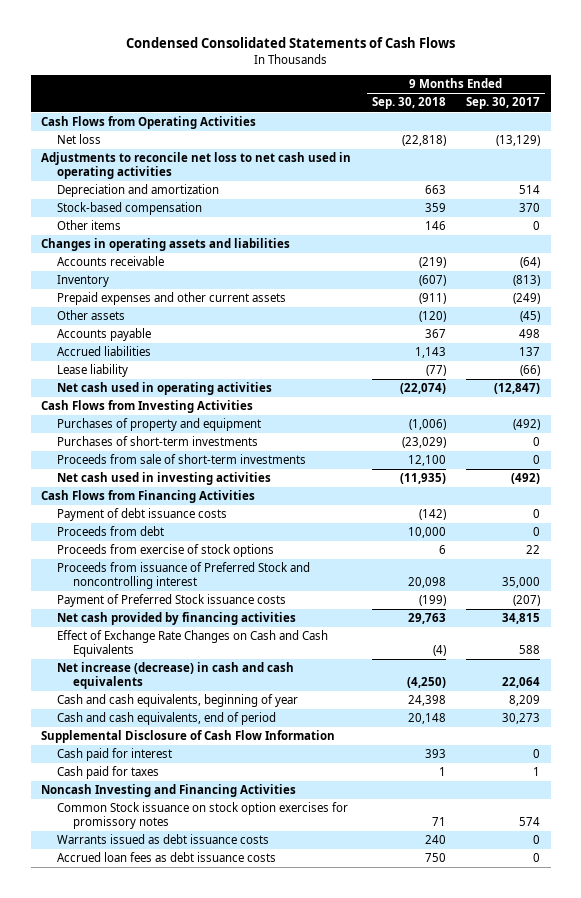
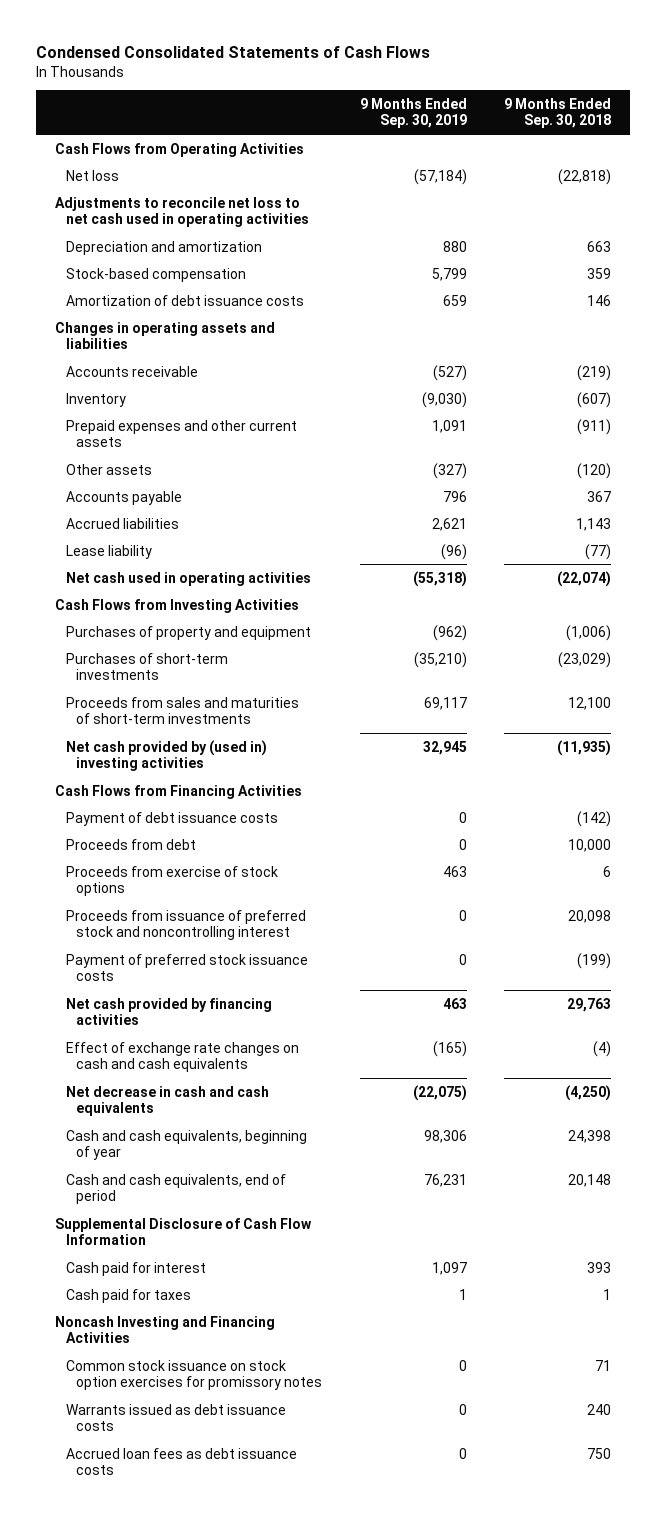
[466,97,541,110] Sep. 30, 2017 -> none
none -> [359,98,467,129] 9 Months Ended Sep. 30, 2019
[57,220,122,231] Other items -> [65,294,304,306] Amortization of debt issuance costs
[57,454,307,465] Proceeds from sale of short-term investments -> [65,696,299,724] Proceeds from sales and maturities of short-term investments
[57,472,272,486] Net cash used in investing activities -> [65,739,267,771] Net cash provided by (used in) investing activities
[57,562,311,589] Proceeds from issuance of Preferred Stock and noncontrolling interest -> [65,909,306,940] Proceeds from issuance of preferred stock and noncontrolling interest
[57,594,287,608] Payment of Preferred Stock issuance costs -> [65,953,308,981] Payment of preferred stock issuance costs
[57,630,329,657] Effect of Exchange Rate Changes on Cash and Cash Equivalents -> [65,1041,299,1072] Effect of exchange rate changes on cash and cash equivalents
[57,662,295,689] Net increase (decrease) in cash and cash equivalents -> [65,1085,269,1116] Net decrease in cash and cash equivalents
[57,802,349,829] Common Stock issuance on stock option exercises for promissory notes -> [65,1359,323,1390] Common stock issuance on stock option exercises for promissory notes

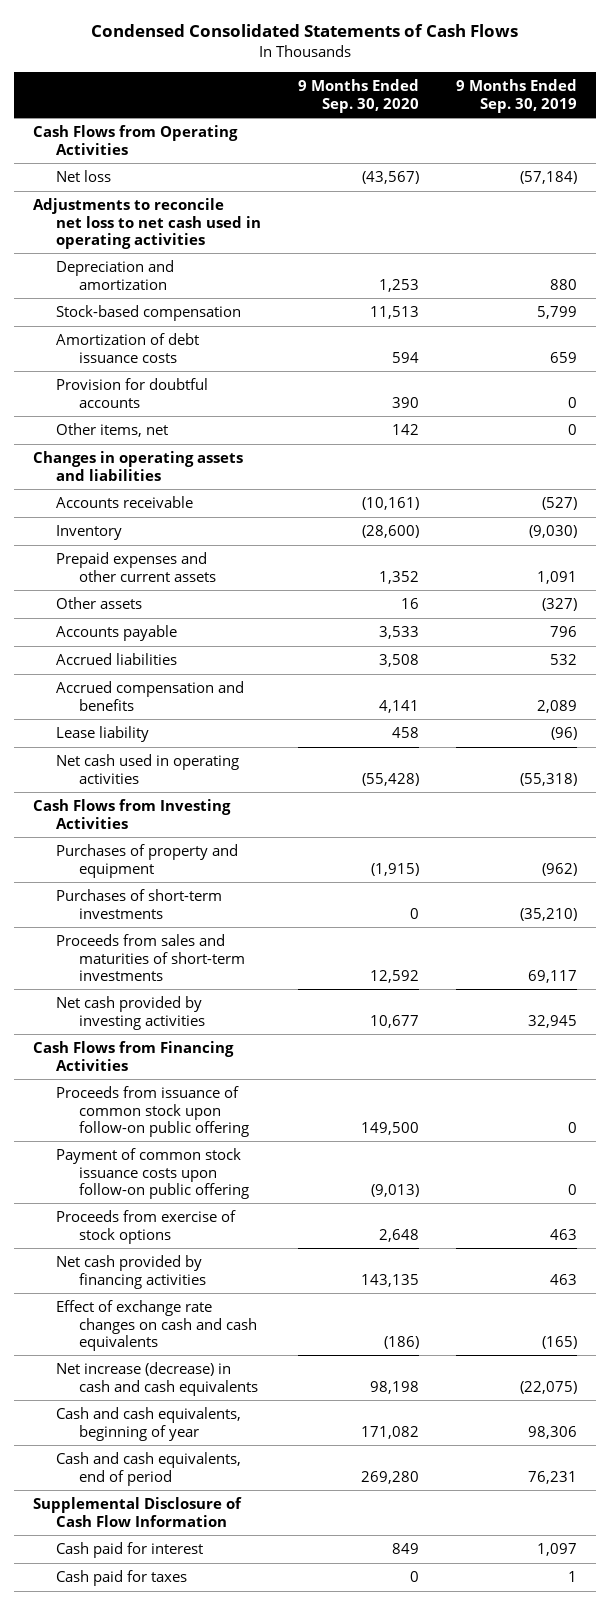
[504,98,612,129] 9 Months Ended Sep. 30, 2018 -> none
none -> [298,79,420,113] 9 Months Ended Sep. 30, 2020
none -> [55,378,208,408] Provision for doubtful accounts
none -> [55,423,168,438] Other items, net
[431,517,467,531] 2,621 -> [550,654,578,666] 532
none -> [55,681,244,711] Accrued compensation and benefits
[65,739,267,771] Net cash provided by (used in) investing activities -> [55,996,205,1030] Net cash provided by investing activities
[65,811,278,826] Payment of debt issuance costs -> none
[65,838,196,850] Proceeds from debt -> none
none -> [55,1086,249,1137] Proceeds from issuance of common stock upon follow-on public offering
none -> [55,1148,249,1199] Payment of common stock issuance costs upon follow-on public offering
[65,909,306,940] Proceeds from issuance of preferred stock and noncontrolling interest -> none
[65,953,308,981] Payment of preferred stock issuance costs -> none
[65,1085,269,1116] Net decrease in cash and cash equivalents -> [55,1362,258,1396] Net increase (decrease) in cash and cash equivalents
[54,1315,275,1343] Noncash Investing and Financing Activities -> none
[65,1359,323,1390] Common stock issuance on stock option exercises for promissory notes -> none
[65,1403,286,1431] Warrants issued as debt issuance costs -> none
[65,1447,297,1475] Accrued loan fees as debt issuance costs -> none

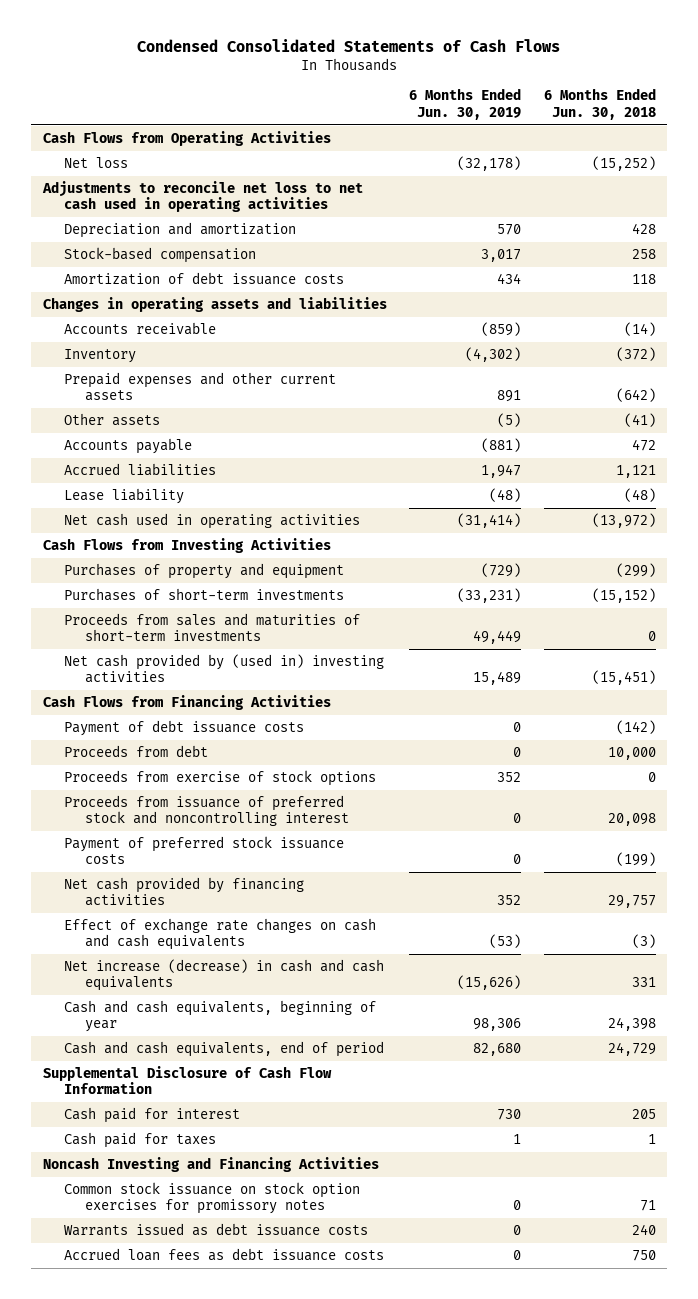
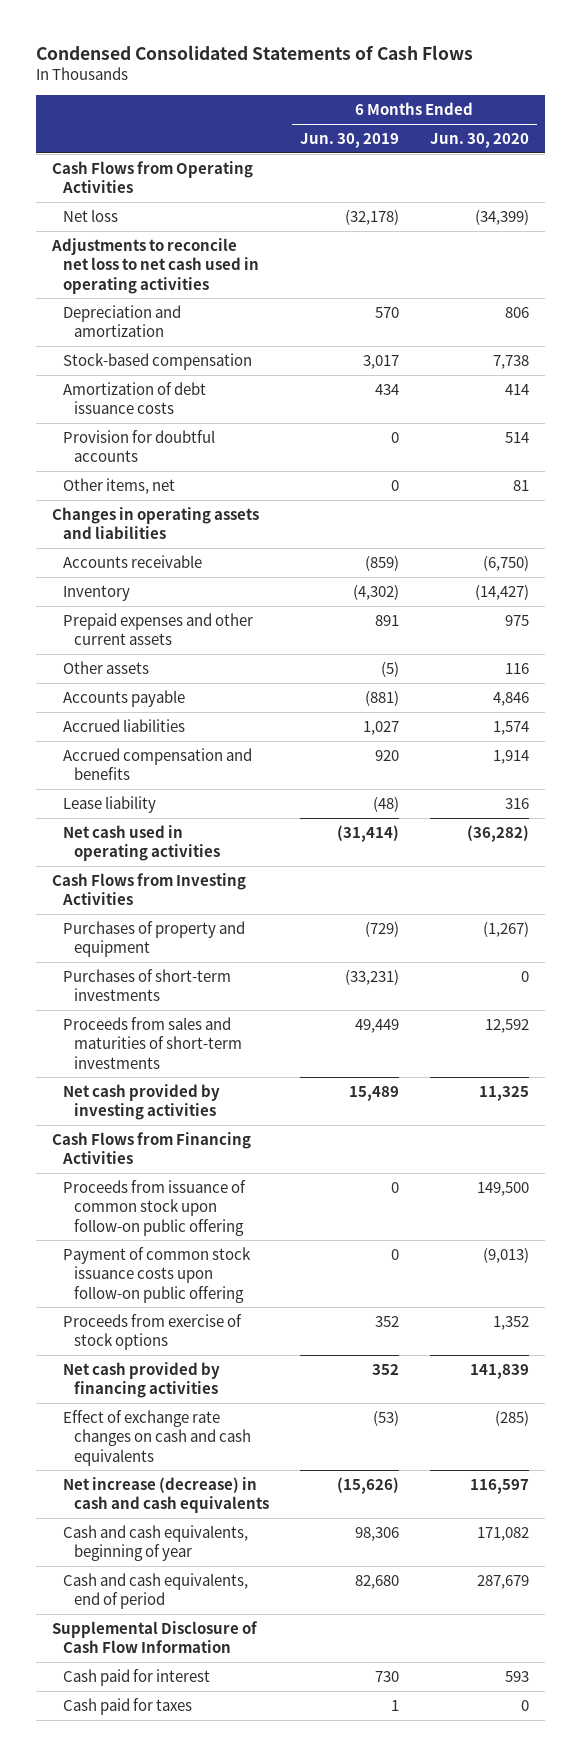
[543,88,656,120] 6 Months Ended Jun. 30, 2018 -> none
none -> [430,132,530,148] Jun. 30, 2020
none -> [62,429,215,463] Provision for doubtful accounts
none -> [62,477,175,494] Other items, net
[481,464,522,479] 1,947 -> [362,720,399,735] 1,027
none -> [62,747,252,781] Accrued compensation and benefits
[63,654,384,684] Net cash provided by (used in) investing activities -> [62,1083,220,1121] Net cash provided by investing activities
[63,720,304,737] Payment of debt issuance costs -> none
[63,745,208,758] Proceeds from debt -> none
none -> [62,1179,246,1236] Proceeds from issuance of common stock upon follow-on public offering
none -> [62,1246,251,1303] Payment of common stock issuance costs upon follow-on public offering
[63,795,349,827] Proceeds from issuance of preferred stock and noncontrolling interest -> none
[63,836,344,865] Payment of preferred stock issuance costs -> none
[42,1157,379,1173] Noncash Investing and Financing Activities -> none
[63,1182,360,1215] Common stock issuance on stock option exercises for promissory notes -> none
[63,1223,368,1237] Warrants issued as debt issuance costs -> none
[63,1248,384,1262] Accrued loan fees as debt issuance costs -> none

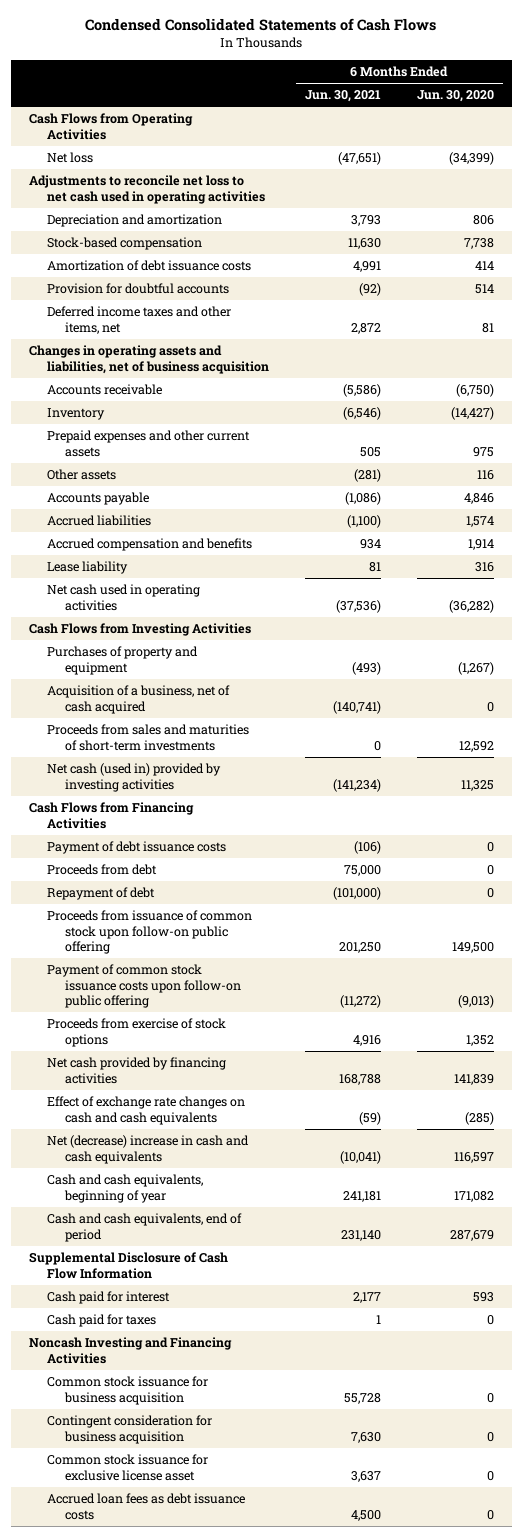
[299,132,399,148] Jun. 30, 2019 -> none
none -> [304,90,381,103] Jun. 30, 2021
[62,477,175,494] Other items, net -> none
none -> [46,306,231,334] Deferred income taxes and other items, net
[51,506,259,540] Changes in operating assets and liabilities -> [28,345,269,374] Changes in operating assets and liabilities, net of business acquisition
[62,968,231,1002] Purchases of short-term investments -> none
none -> [46,685,230,714] Acquisition of a business, net of cash acquired
[62,1083,220,1121] Net cash provided by investing activities -> [46,763,221,792] Net cash (used in) provided by investing activities
none -> [46,841,226,855] Payment of debt issuance costs
none -> [46,864,157,876] Proceeds from debt
none -> [46,887,155,901] Repayment of debt
[62,1476,269,1514] Net increase (decrease) in cash and cash equivalents -> [46,1135,249,1164] Net (decrease) increase in cash and cash equivalents
none -> [28,1337,232,1364] Noncash Investing and Financing Activities
none -> [46,1376,208,1405] Common stock issuance for business acquisition
none -> [46,1415,212,1444] Contingent consideration for business acquisition
none -> [46,1454,208,1481] Common stock issuance for exclusive license asset
none -> [46,1493,245,1520] Accrued loan fees as debt issuance costs

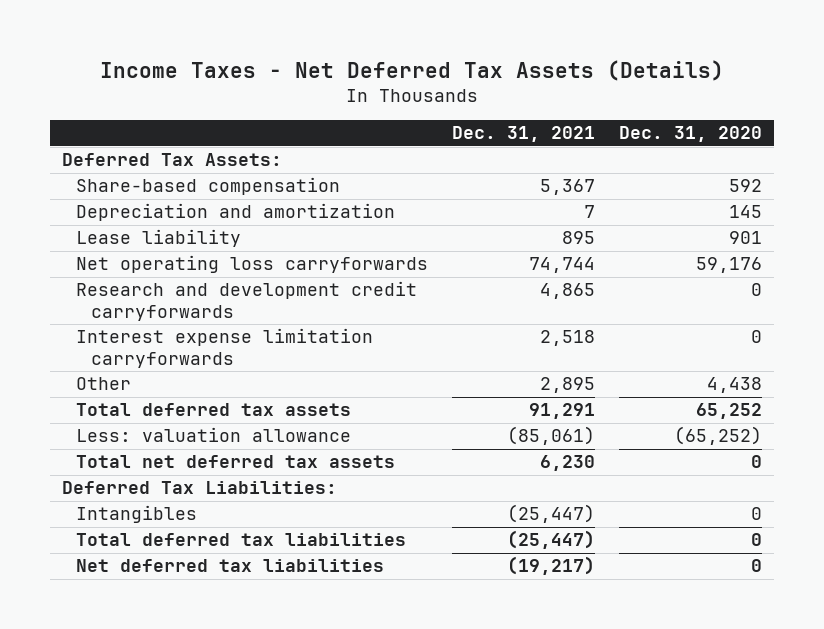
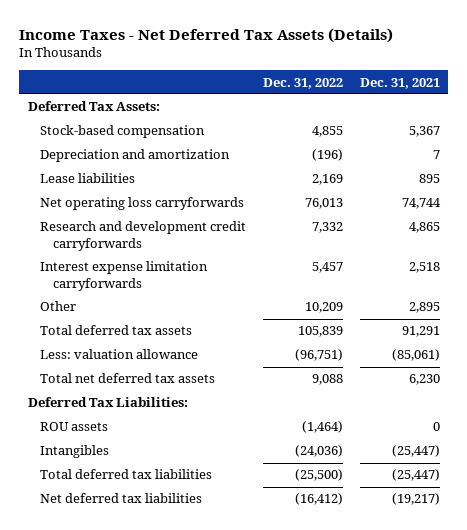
[619,126,763,143] Dec. 31, 2020 -> none
none -> [263,77,344,89] Dec. 31, 2022
[76,177,341,196] Share-based compensation -> [40,125,206,139] Stock-based compensation
[76,229,242,248] Lease liability -> [40,173,136,184] Lease liabilities
none -> [40,422,109,432] ROU assets

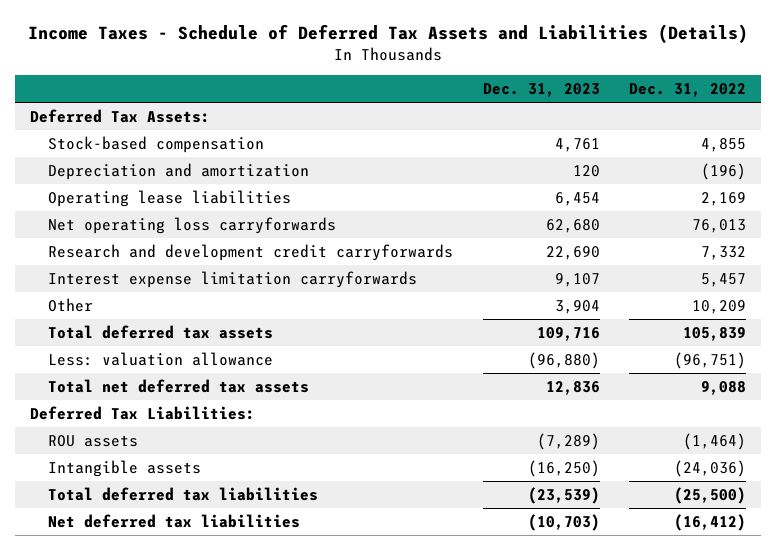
[19,27,394,43] Income Taxes - Net Deferred Tax Assets (Details) -> [28,23,749,43] Income Taxes - Schedule of Deferred Tax Assets and Liabilities (Details)
[359,77,440,89] Dec. 31, 2021 -> none
none -> [482,82,600,97] Dec. 31, 2023
[40,173,136,184] Lease liabilities -> [47,189,291,207] Operating lease liabilities
[40,445,110,459] Intangibles -> [47,459,201,477] Intangible assets

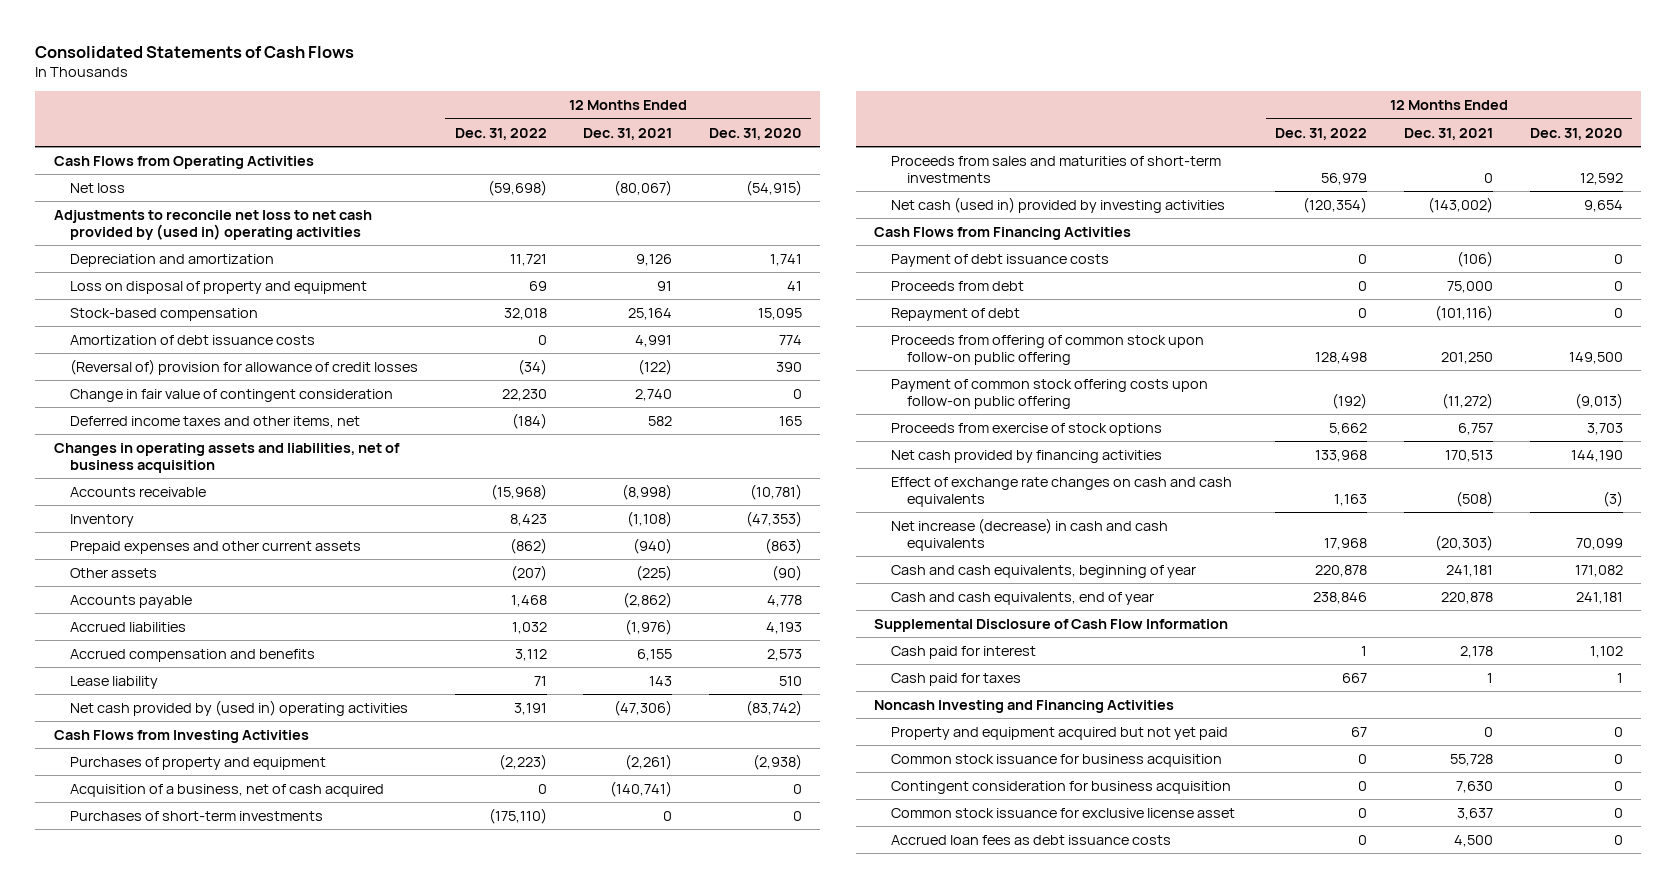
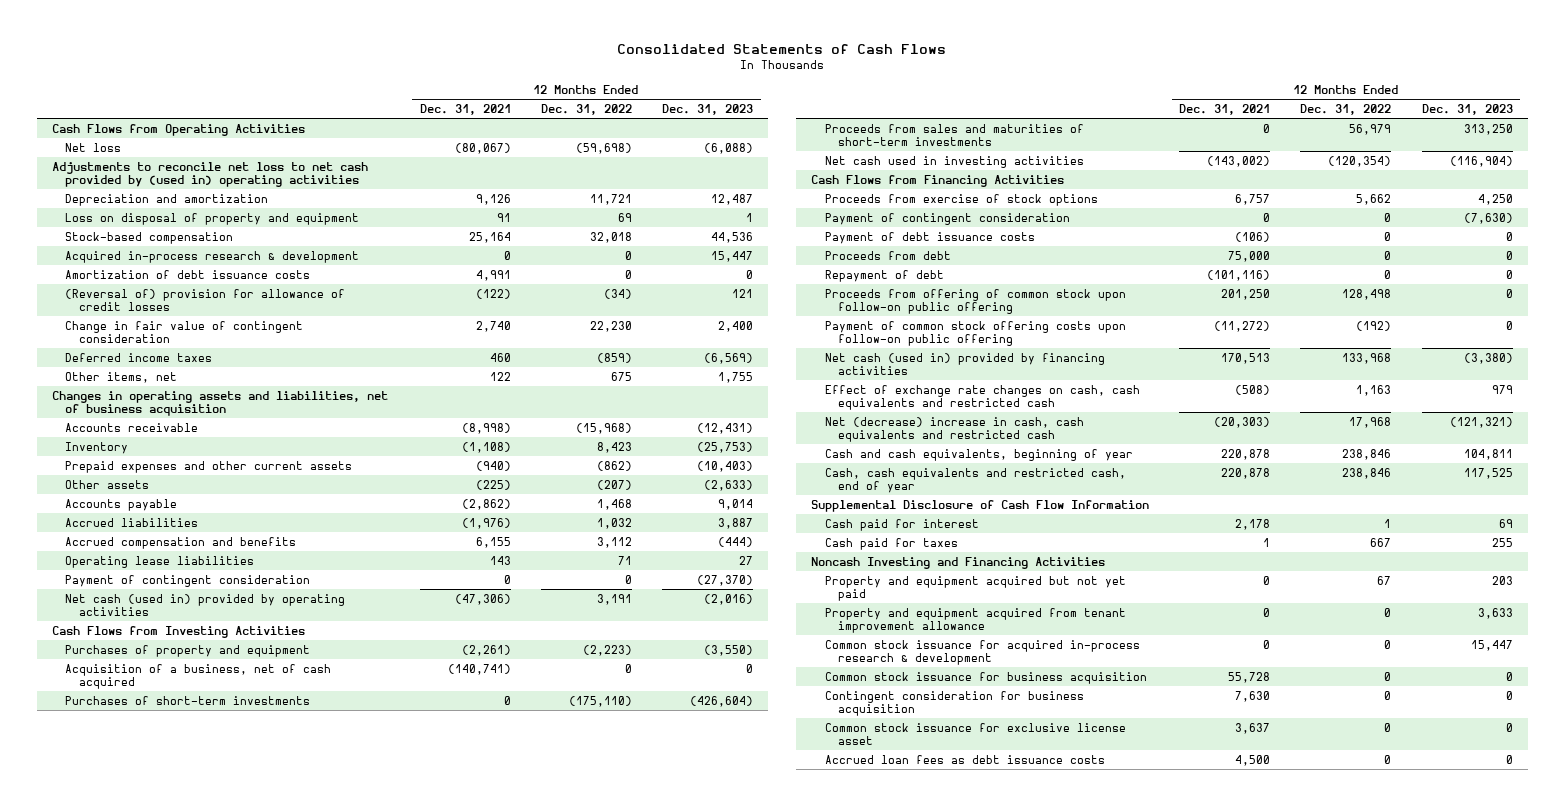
[708,127,802,140] Dec. 31, 2020 -> none
none -> [662,104,754,116] Dec. 31, 2023
none -> [65,250,360,263] Acquired in-process research & development
[69,415,360,428] Deferred income taxes and other items, net -> none
none -> [65,352,213,362] Deferred income taxes
none -> [65,371,178,383] Other items, net
[69,675,158,689] Lease liability -> [65,555,255,568] Operating lease liabilities
none -> [65,574,311,587] Payment of contingent consideration
[69,699,408,716] Net cash provided by (used in) operating activities -> [65,593,346,617] Net cash (used in) provided by operating activities
[890,196,1225,213] Net cash (used in) provided by investing activities -> [824,155,1084,168] Net cash used in investing activities
[890,422,1162,436] Proceeds from exercise of stock options -> [824,193,1098,206] Proceeds from exercise of stock options
none -> [824,212,1070,225] Payment of contingent consideration
[890,449,1162,463] Net cash provided by financing activities -> [824,352,1105,376] Net cash (used in) provided by financing activities
[890,476,1232,507] Effect of exchange rate changes on cash and cash equivalents -> [824,384,1140,411] Effect of exchange rate changes on cash, cash equivalents and restricted cash
[890,517,1168,551] Net increase (decrease) in cash and cash equivalents -> [824,416,1084,443] Net (decrease) increase in cash, cash equivalents and restricted cash
[1315,564,1368,577] 220,878 -> [1342,448,1392,460] 238,846
[1445,564,1493,577] 241,181 -> [1221,448,1271,460] 220,878
[890,591,1154,605] Cash and cash equivalents, end of year -> [824,467,1126,494] Cash, cash equivalents and restricted cash, end of year
none -> [824,607,1126,634] Property and equipment acquired from tenant improvement allowance
none -> [824,639,1140,666] Common stock issuance for acquired in-process research & development

